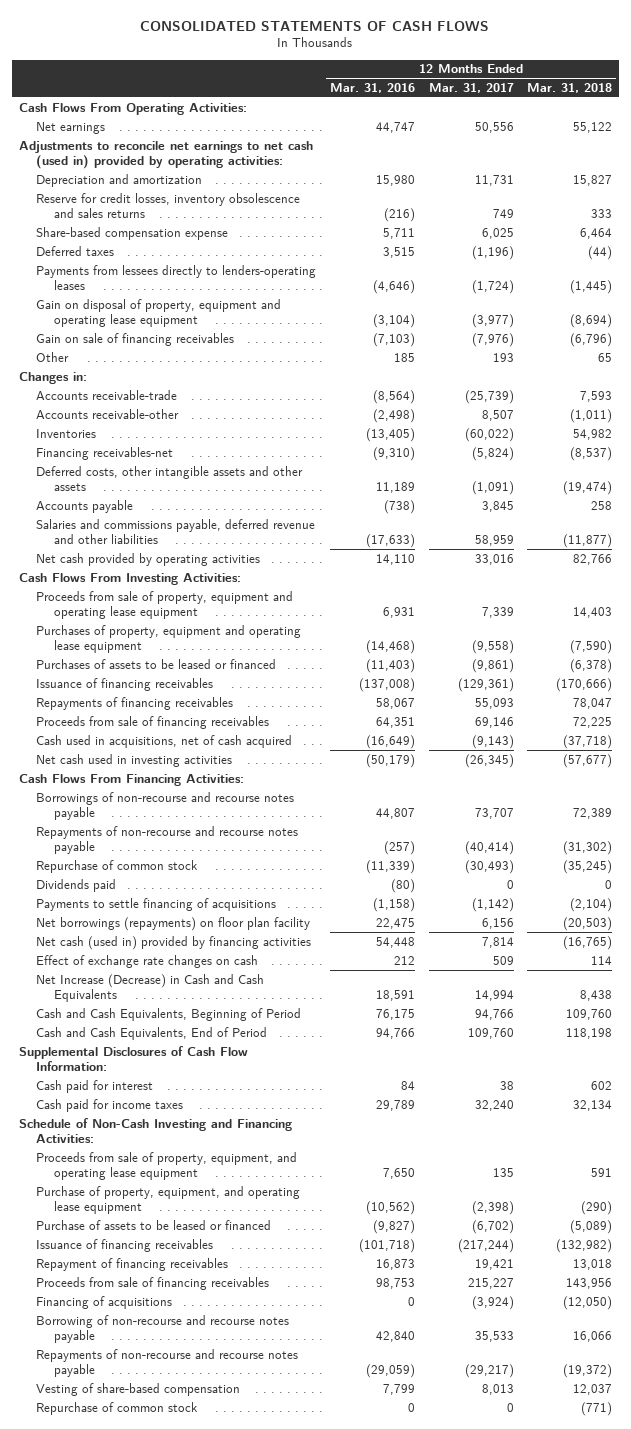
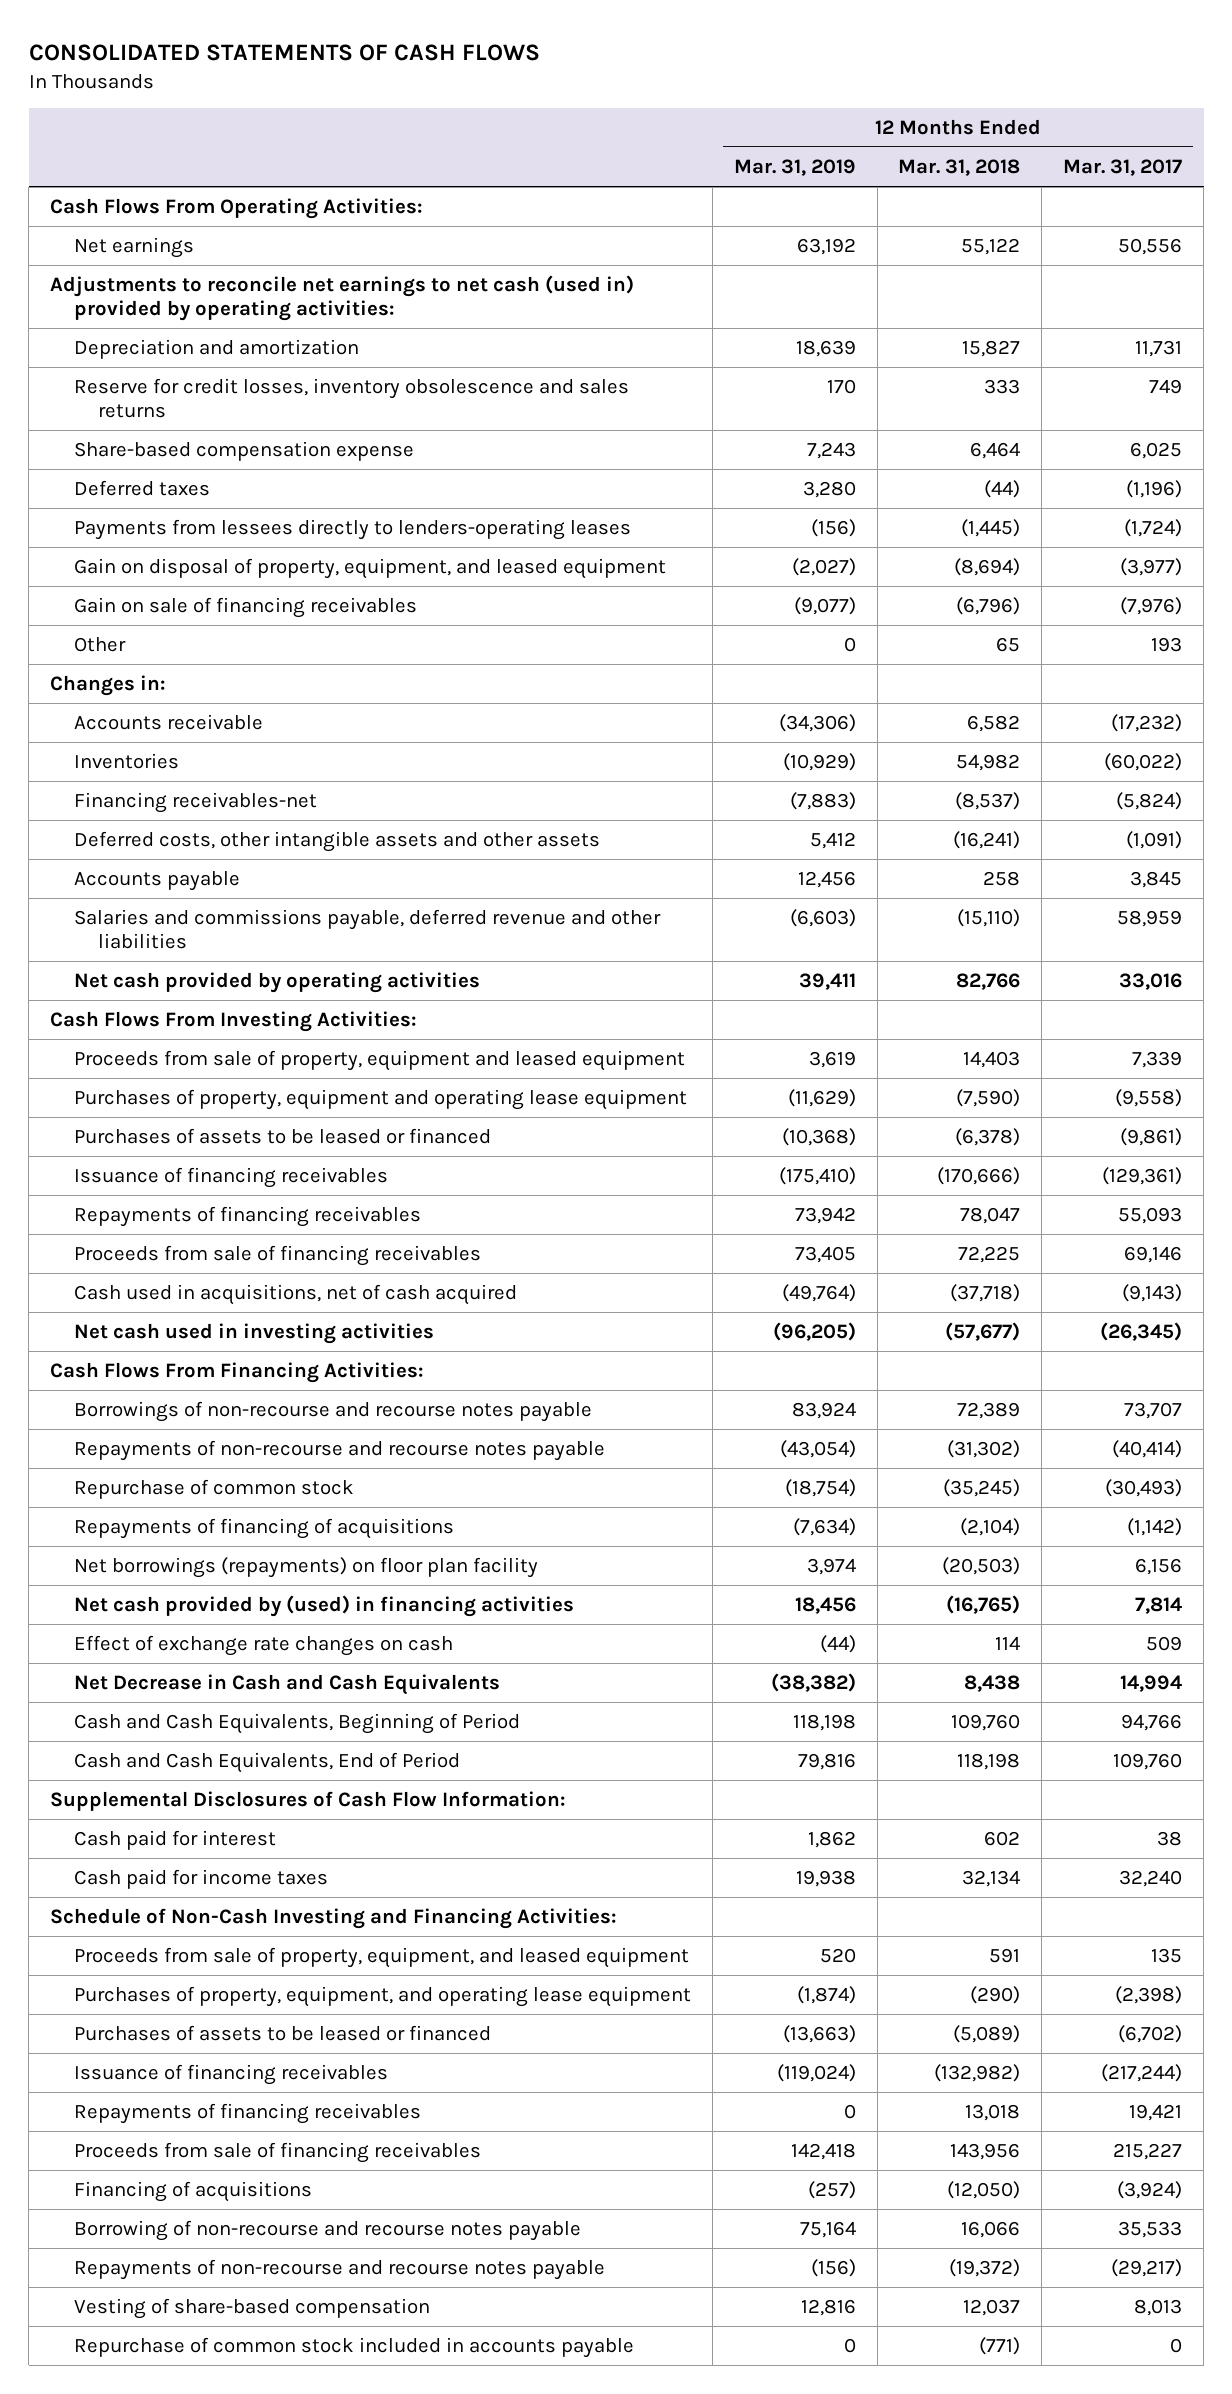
[329,82,415,93] Mar. 31, 2016 -> none
none -> [733,158,856,176] Mar. 31, 2019
[36,298,282,327] Gain on disposal of property, equipment and operating lease equipment -> [73,557,666,579] Gain on disposal of property, equipment, and leased equipment
[36,408,180,419] Accounts receivable-other -> none
[36,389,178,400] Accounts receivable-trade -> [73,713,263,730] Accounts receivable
[464,389,514,404] (25,739) -> [1111,713,1183,732] (17,232)
[580,390,613,402] 7,593 -> [967,714,1021,732] 6,582
[563,480,613,495] (19,474) -> [953,830,1021,849] (16,241)
[563,533,613,548] (11,877) -> [957,908,1021,927] (15,110)
[36,590,294,619] Proceeds from sale of property, equipment and operating lease equipment -> [73,1049,685,1071] Proceeds from sale of property, equipment and leased equipment
[36,878,117,892] Dividends paid -> none
[36,897,277,911] Payments to settle financing of acquisitions -> [73,1517,454,1539] Repayments of financing of acquisitions
[36,935,312,950] Net cash (used in) provided by financing activities -> [73,1594,574,1617] Net cash provided by (used) in financing activities
[36,973,265,1002] Net Increase (Decrease) in Cash and Cash Equivalents -> [73,1673,500,1695] Net Decrease in Cash and Cash Equivalents
[36,1151,298,1180] Proceeds from sale of property, equipment, and operating lease equipment -> [73,1946,689,1968] Proceeds from sale of property, equipment, and leased equipment
[36,1185,301,1214] Purchase of property, equipment, and operating lease equipment -> [73,1985,691,2007] Purchases of property, equipment, and operating lease equipment
[36,1219,272,1230] Purchase of assets to be leased or financed -> [73,2024,491,2041] Purchases of assets to be leased or financed
[36,1257,229,1271] Repayment of financing receivables -> [73,2102,421,2124] Repayments of financing receivables
[36,1401,199,1415] Repurchase of common stock -> [73,2336,634,2358] Repurchase of common stock included in accounts payable

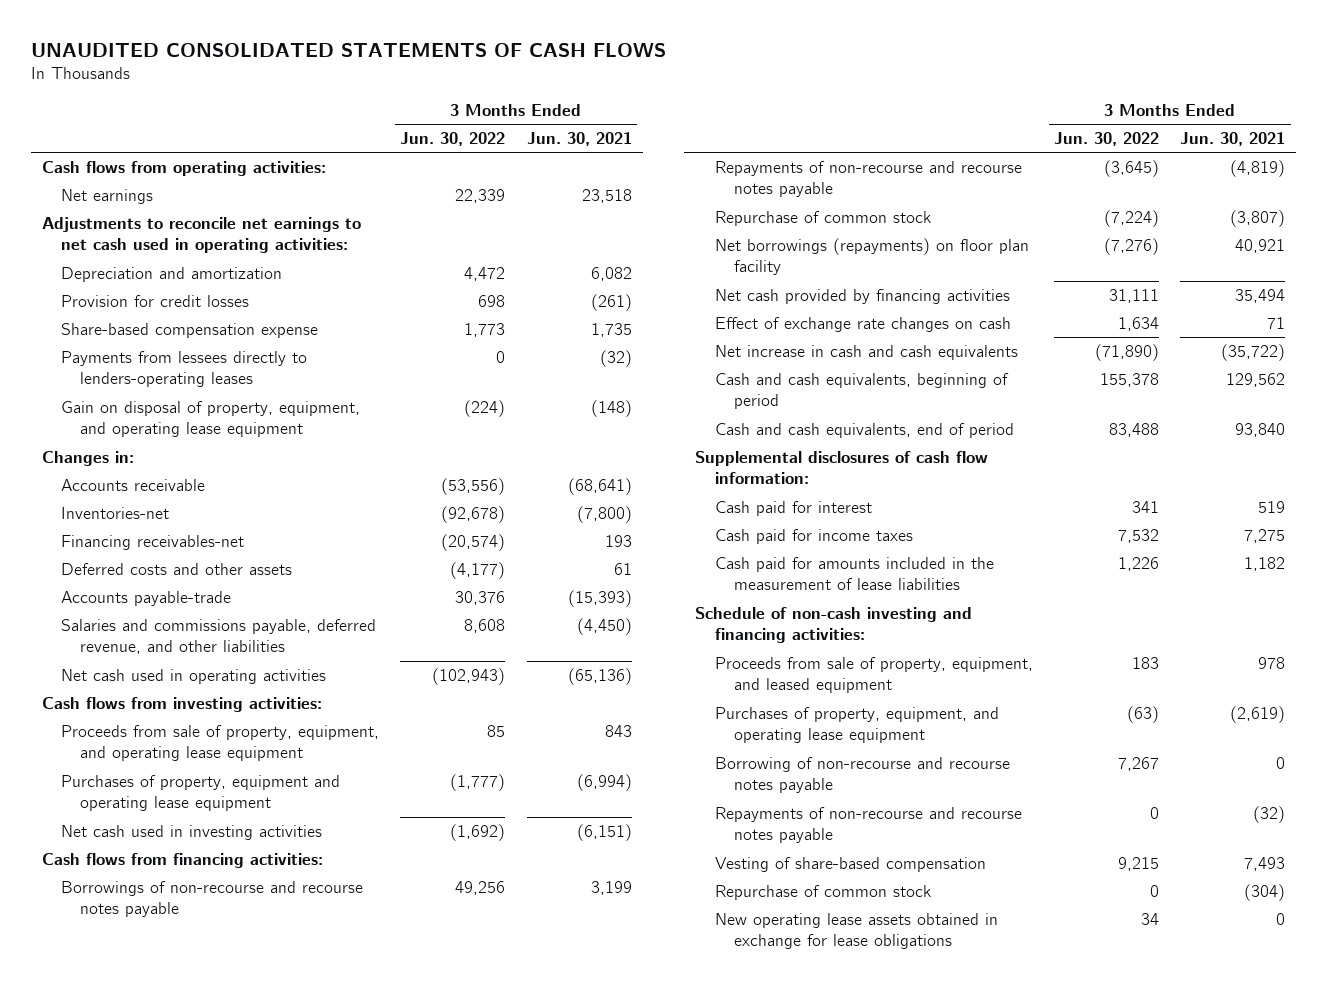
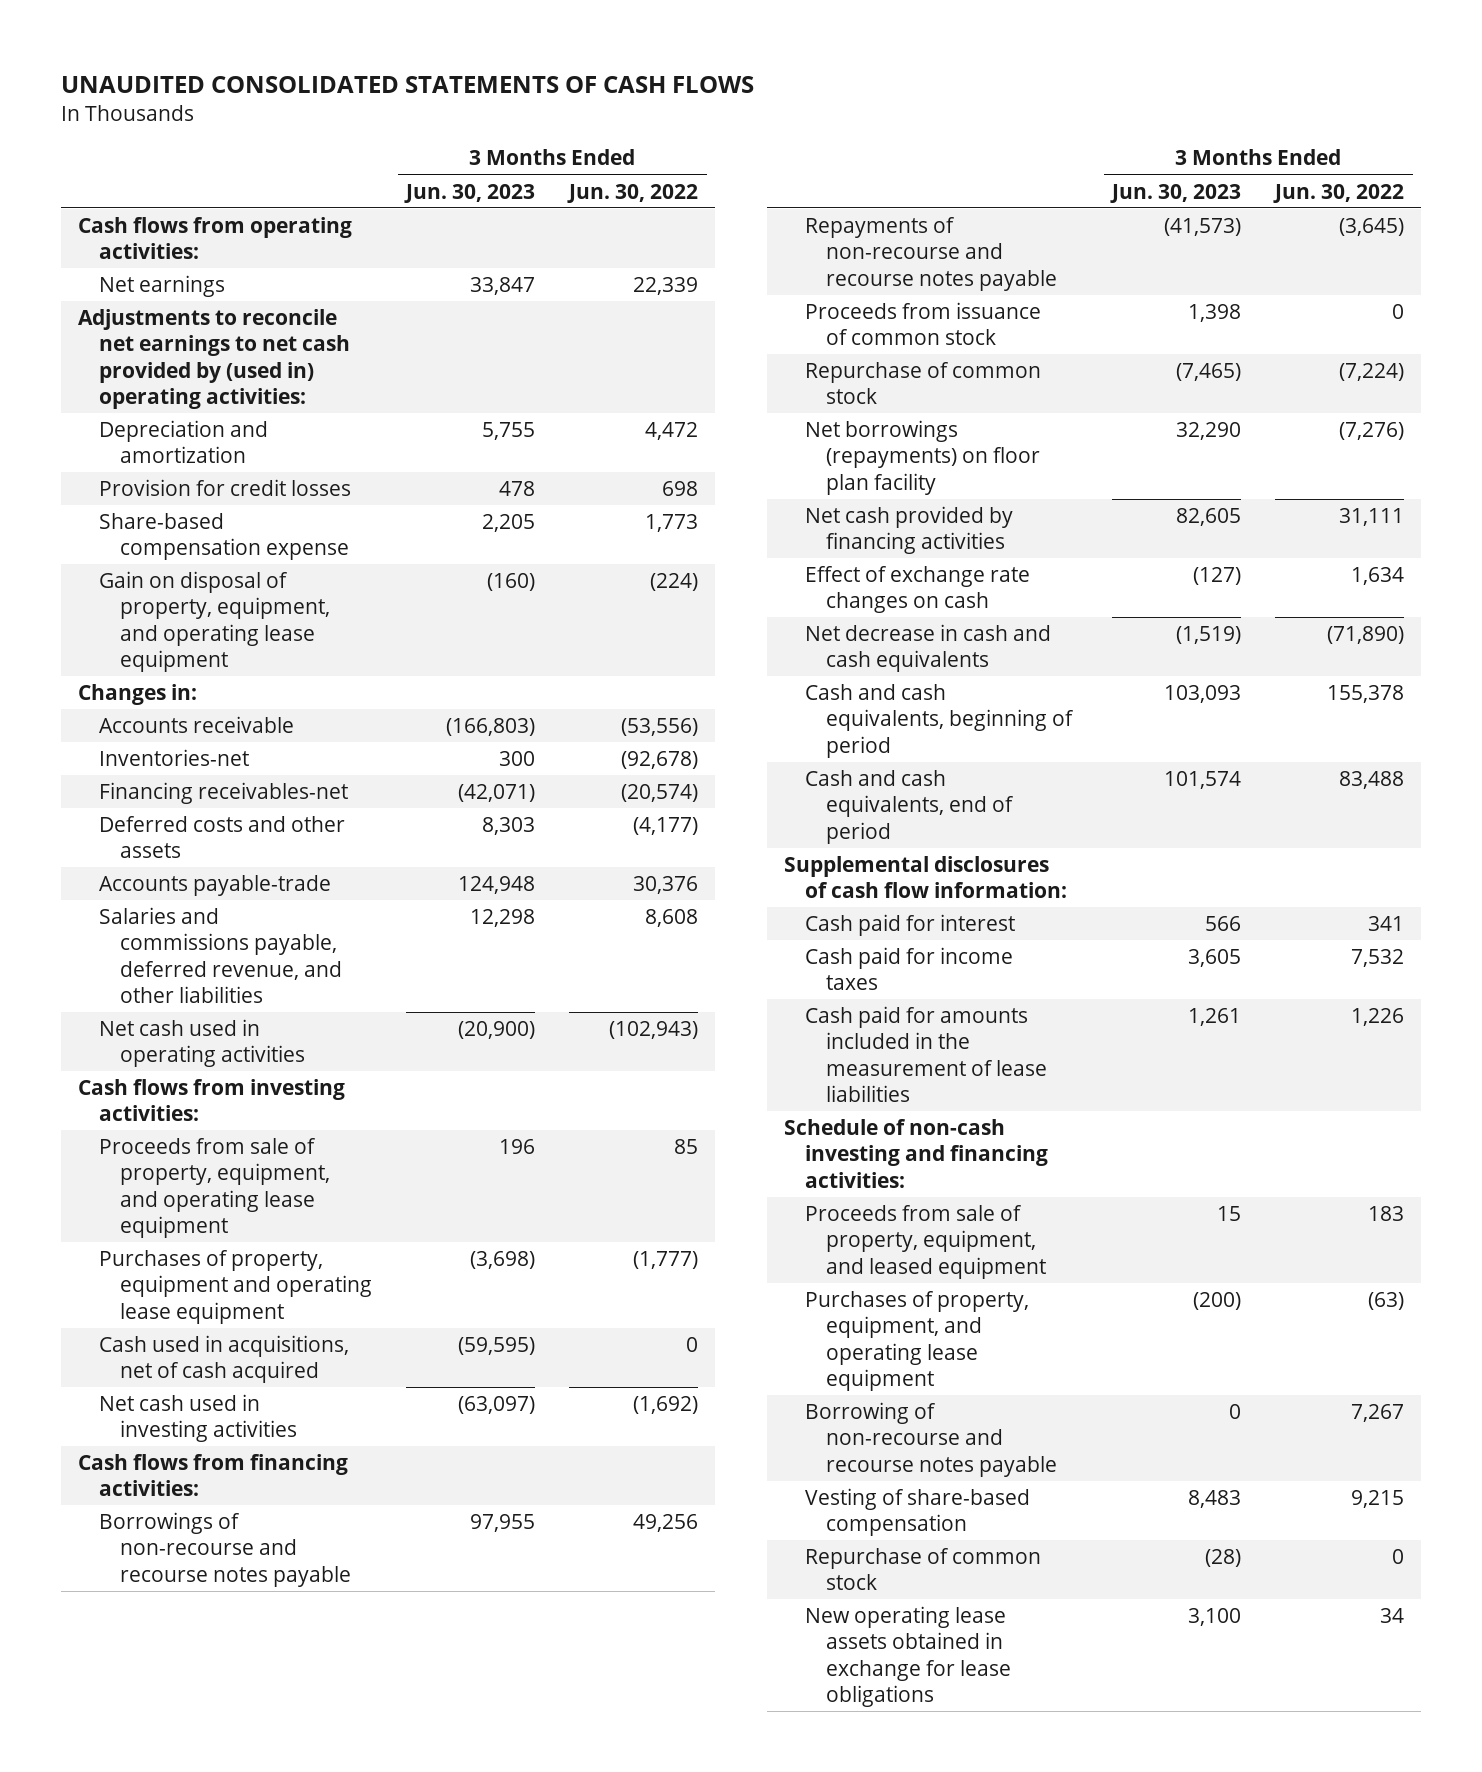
[526,132,632,147] Jun. 30, 2021 -> none
none -> [404,183,536,203] Jun. 30, 2023
[41,216,361,254] Adjustments to reconcile net earnings to net cash used in operating activities: -> [77,308,350,409] Adjustments to reconcile net earnings to net cash provided by (used in) operating activities:
[60,350,307,388] Payments from lessees directly to lenders-operating leases -> none
none -> [98,1334,349,1384] Cash used in acquisitions, net of cash acquired
none -> [805,301,1042,346] Proceeds from issuance of common stock
[714,344,1018,360] Net increase in cash and cash equivalents -> [805,623,1052,673] Net decrease in cash and cash equivalents
[714,806,1022,844] Repayments of non-recourse and recourse notes payable -> none

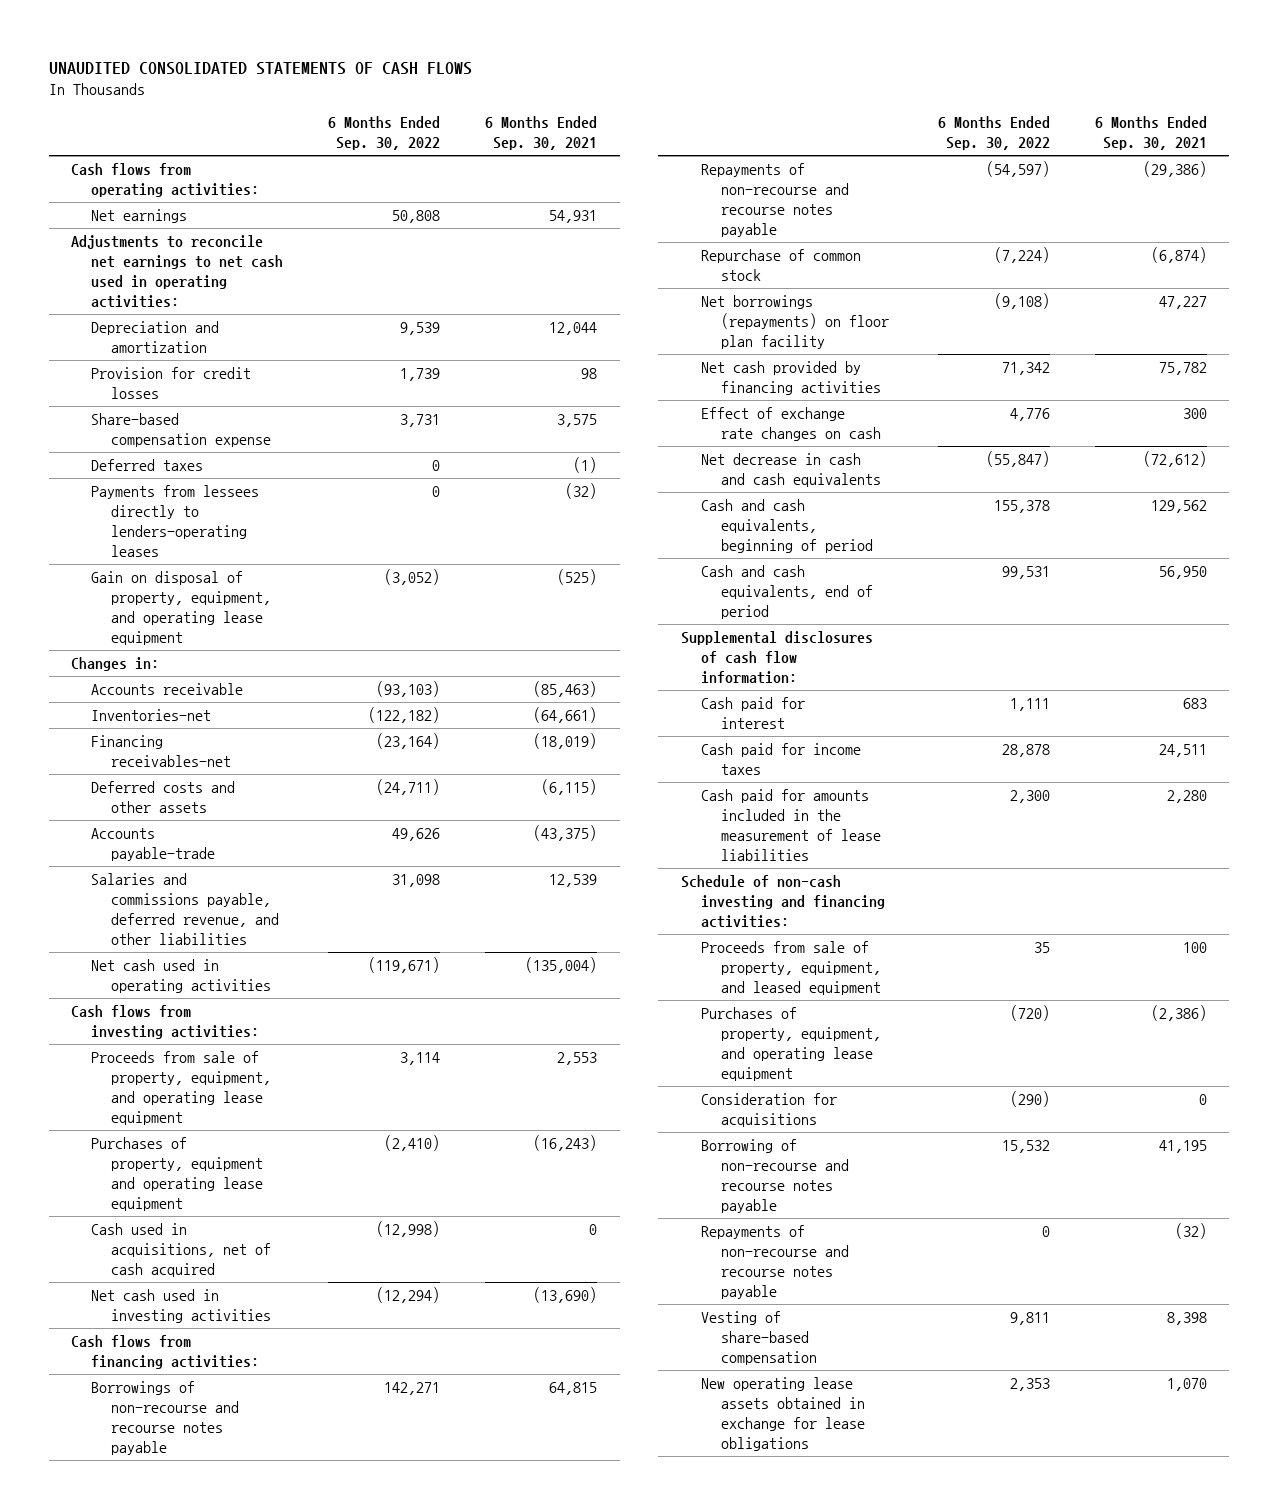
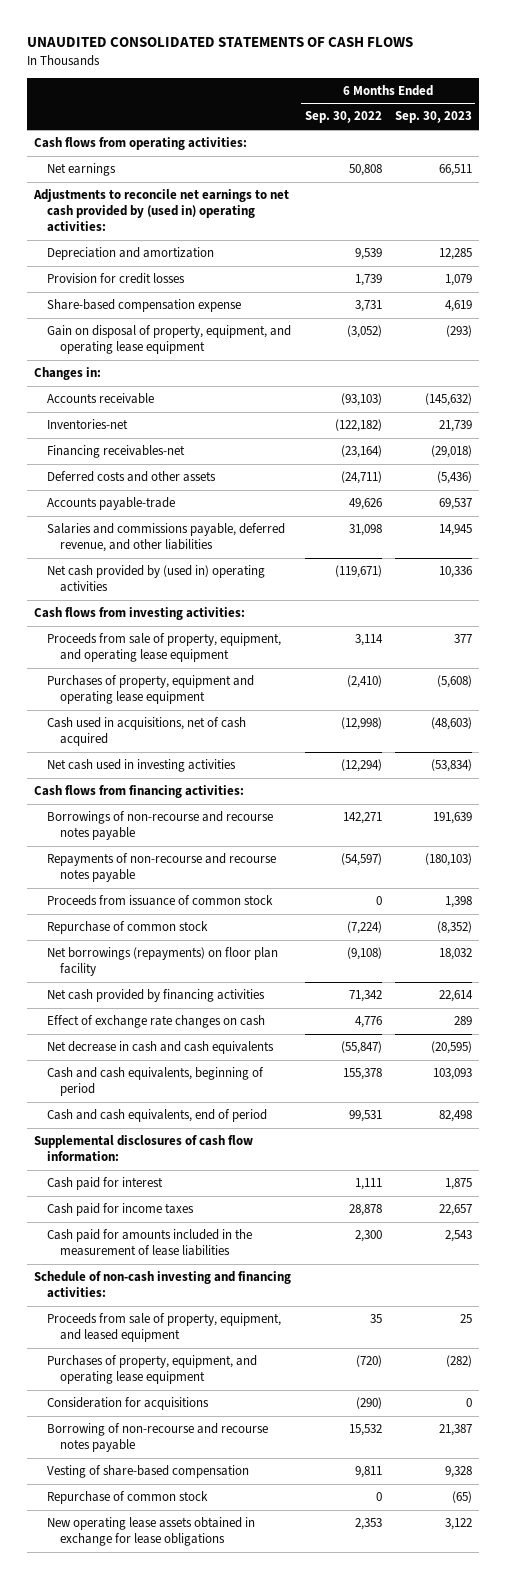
[485,116,598,150] 6 Months Ended Sep. 30, 2021 -> none
none -> [395,111,473,124] Sep. 30, 2023
[71,235,284,308] Adjustments to reconcile net earnings to net cash used in operating activities: -> [33,189,290,233] Adjustments to reconcile net earnings to net cash provided by (used in) operating activities:
[91,459,204,472] Deferred taxes -> none
[91,485,260,557] Payments from lessees directly to lenders-operating leases -> none
[91,959,272,993] Net cash used in operating activities -> [47,565,266,593] Net cash provided by (used in) operating activities
none -> [47,895,274,907] Proceeds from issuance of common stock
[700,1225,849,1299] Repayments of non-recourse and recourse notes payable -> none
none -> [47,1491,209,1505] Repurchase of common stock

